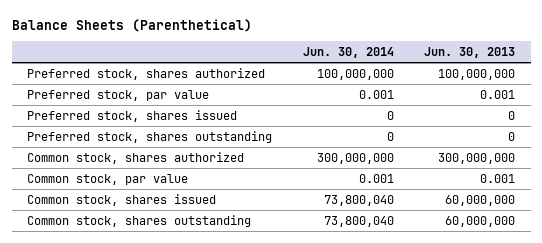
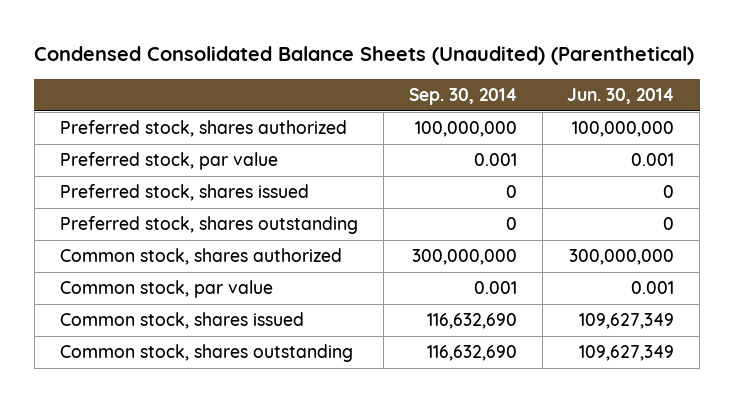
[11,18,252,32] Balance Sheets (Parenthetical) -> [34,46,695,66] Condensed Consolidated Balance Sheets (Unaudited) (Parenthetical)
[424,46,516,58] Jun. 30, 2013 -> none
none -> [408,87,517,105] Sep. 30, 2014
[323,194,394,206] 73,800,040 -> [579,313,675,330] 109,627,349
[323,215,394,227] 73,800,040 -> [579,345,675,362] 109,627,349

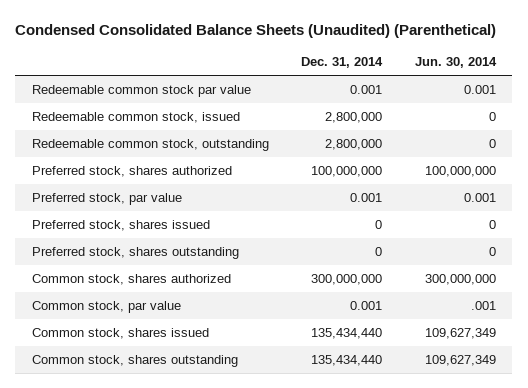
[408,87,517,105] Sep. 30, 2014 -> none
none -> [301,57,384,69] Dec. 31, 2014
none -> [31,84,251,97] Redeemable common stock par value
none -> [31,111,240,123] Redeemable common stock, issued
none -> [31,138,269,151] Redeemable common stock, outstanding
[631,281,675,295] 0.001 -> [471,300,497,310] .001

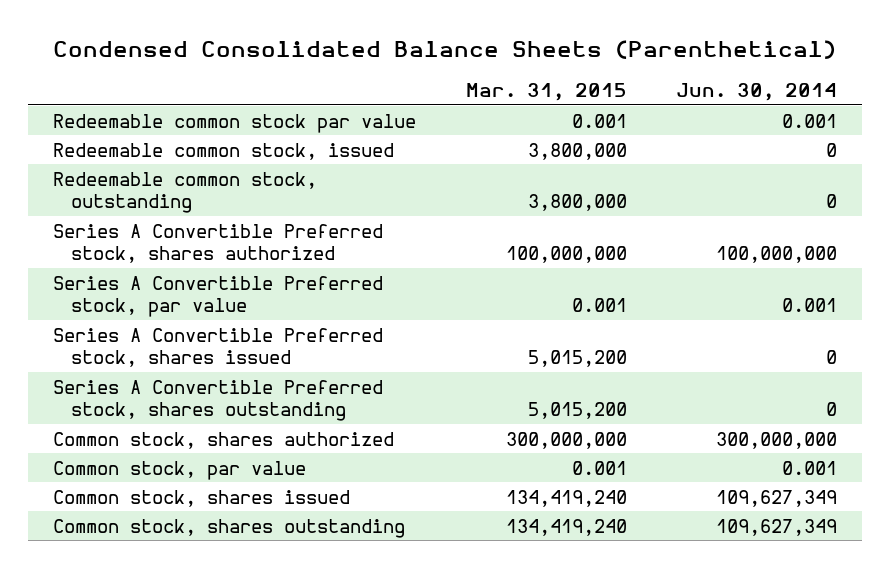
[15,24,497,39] Condensed Consolidated Balance Sheets (Unaudited) (Parenthetical) -> [53,40,837,60] Condensed Consolidated Balance Sheets (Parenthetical)
[301,57,384,69] Dec. 31, 2014 -> none
none -> [465,83,627,102] Mar. 31, 2015
[31,165,232,177] Preferred stock, shares authorized -> [53,223,384,264] Series A Convertible Preferred stock, shares authorized
[31,192,182,205] Preferred stock, par value -> [53,275,384,318] Series A Convertible Preferred stock, par value
[31,219,210,231] Preferred stock, shares issued -> [53,327,384,368] Series A Convertible Preferred stock, shares issued
[31,246,239,259] Preferred stock, shares outstanding -> [53,379,384,422] Series A Convertible Preferred stock, shares outstanding
[471,300,497,310] .001 -> [782,460,838,475] 0.001

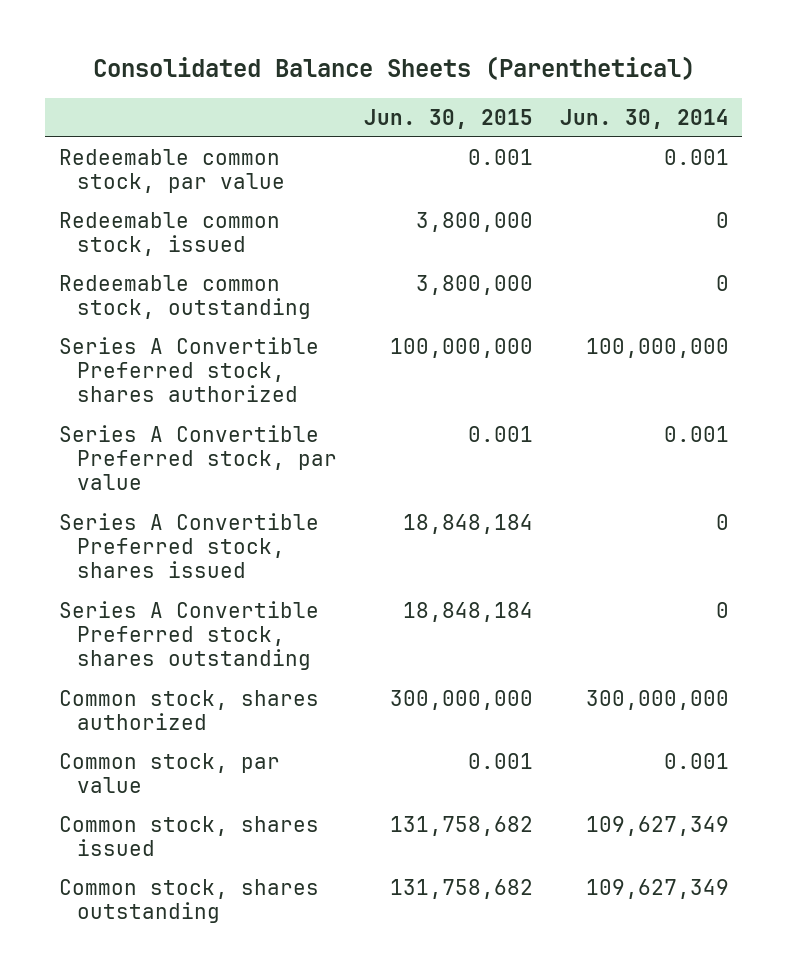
[53,40,837,60] Condensed Consolidated Balance Sheets (Parenthetical) -> [92,56,695,81] Consolidated Balance Sheets (Parenthetical)
[465,83,627,102] Mar. 31, 2015 -> none
none -> [363,108,533,129] Jun. 30, 2015
[53,113,417,133] Redeemable common stock par value -> [58,149,286,194] Redeemable common stock, par value

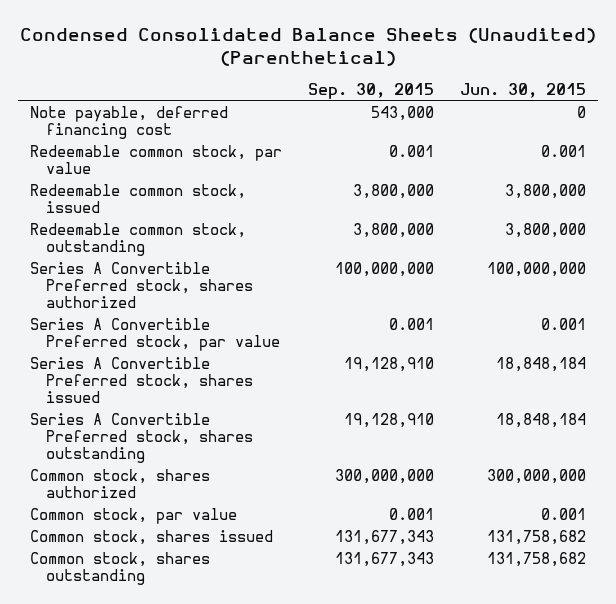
[92,56,695,81] Consolidated Balance Sheets (Parenthetical) -> [19,27,596,66] Condensed Consolidated Balance Sheets (Unaudited) (Parenthetical)
[559,108,729,129] Jun. 30, 2014 -> none
none -> [307,82,434,99] Sep. 30, 2015
none -> [30,105,229,139] Note payable, deferred financing cost

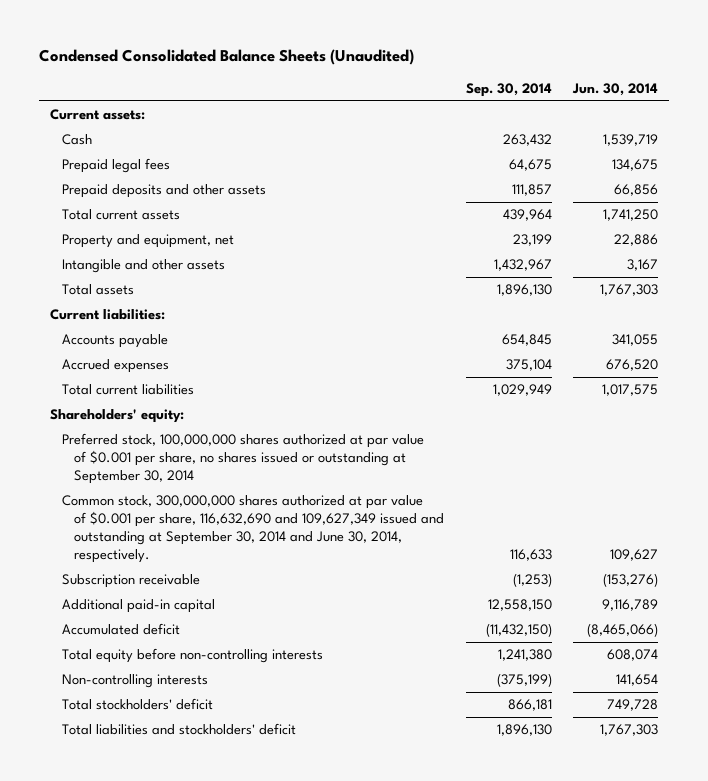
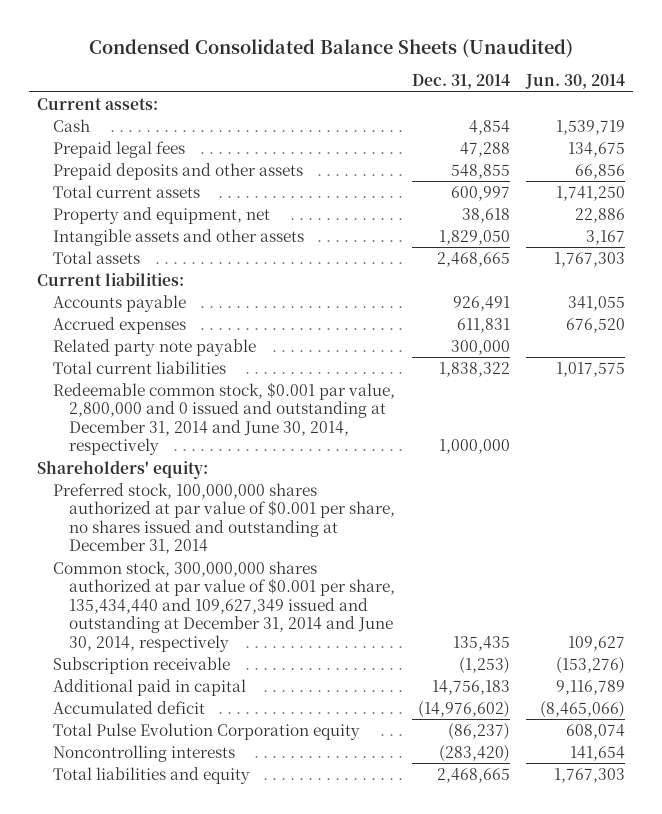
[465,83,552,98] Sep. 30, 2014 -> none
none -> [411,74,510,90] Dec. 31, 2014
[61,259,225,274] Intangible and other assets -> [53,228,305,246] Intangible assets and other assets
none -> [53,338,257,356] Related party note payable
none -> [53,381,396,456] Redeemable common stock, $0.001 par value, 2,800,000 and 0 issued and outstanding at December 31, 2014 and June 30, 2014, respectively
[61,433,424,485] Preferred stock, 100,000,000 shares authorized at par value of $0.001 per share, no shares issued or outstanding at September 30, 2014 -> [53,482,396,555] Preferred stock, 100,000,000 shares authorized at par value of $0.001 per share, no shares issued and outstanding at December 31, 2014
[61,495,444,564] Common stock, 300,000,000 shares authorized at par value of $0.001 per share, 116,632,690 and 109,627,349 issued and outstanding at September 30, 2014 and June 30, 2014, respectively. -> [53,560,396,652] Common stock, 300,000,000 shares authorized at par value of $0.001 per share, 135,434,440 and 109,627,349 issued and outstanding at December 31, 2014 and June 30, 2014, respectively
[61,599,215,614] Additional paid-in capital -> [53,678,247,696] Additional paid in capital
[61,698,213,711] Total stockholders' deficit -> none
[61,648,323,664] Total equity before non-controlling interests -> [53,722,361,740] Total Pulse Evolution Corporation equity
[61,674,208,689] Non-controlling interests -> [53,744,236,762] Noncontrolling interests
[61,723,296,736] Total liabilities and stockholders' deficit -> [53,766,251,784] Total liabilities and equity

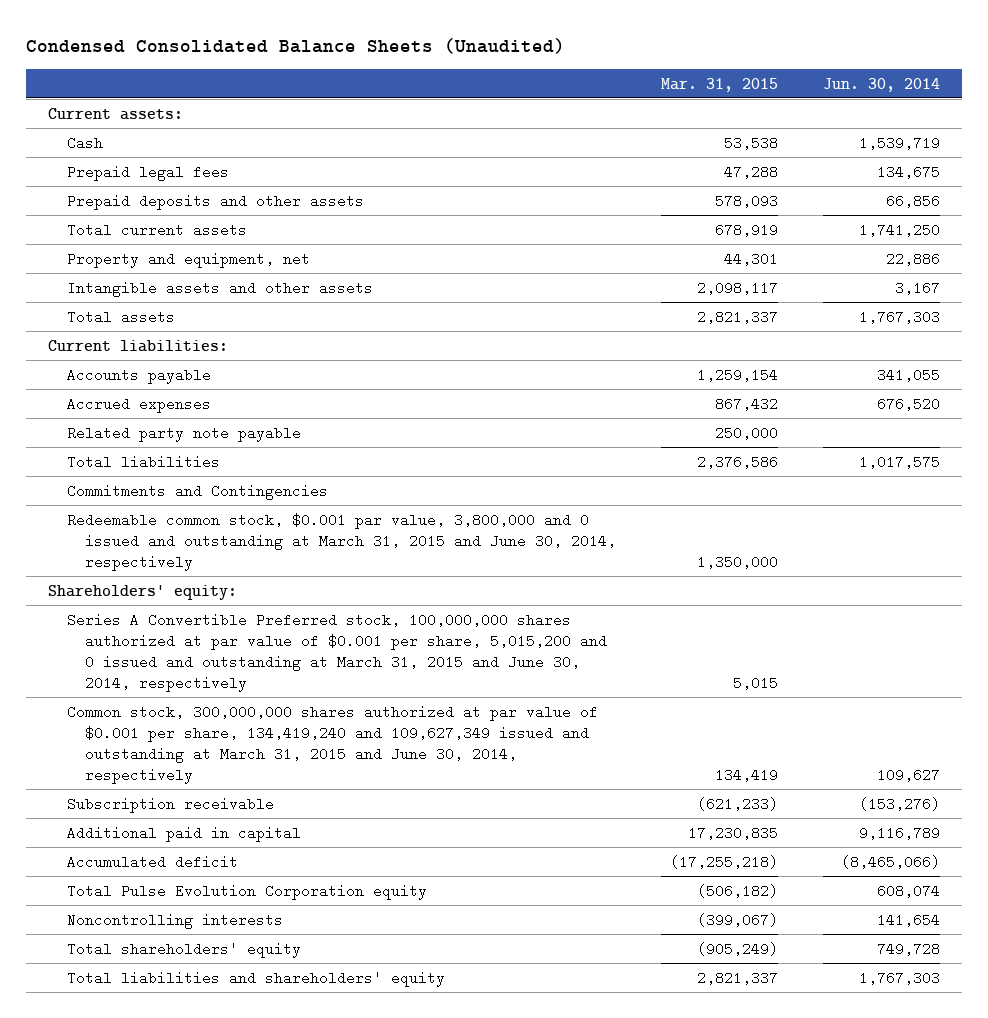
[411,74,510,90] Dec. 31, 2014 -> none
none -> [660,77,778,92] Mar. 31, 2015
[53,360,227,374] Total current liabilities -> [66,454,220,469] Total liabilities
none -> [66,483,328,500] Commitments and Contingencies
[53,381,396,456] Redeemable common stock, $0.001 par value, 2,800,000 and 0 issued and outstanding at December 31, 2014 and June 30, 2014, respectively -> [66,512,616,571] Redeemable common stock, $0.001 par value, 3,800,000 and 0 issued and outstanding at March 31, 2015 and June 30, 2014, respectively
[53,482,396,555] Preferred stock, 100,000,000 shares authorized at par value of $0.001 per share, no shares issued and outstanding at December 31, 2014 -> [66,612,607,692] Series A Convertible Preferred stock, 100,000,000 shares authorized at par value of $0.001 per share, 5,015,200 and 0 issued and outstanding at March 31, 2015 and June 30, 2014, respectively
[53,560,396,652] Common stock, 300,000,000 shares authorized at par value of $0.001 per share, 135,434,440 and 109,627,349 issued and outstanding at December 31, 2014 and June 30, 2014, respectively -> [66,704,598,784] Common stock, 300,000,000 shares authorized at par value of $0.001 per share, 134,419,240 and 109,627,349 issued and outstanding at March 31, 2015 and June 30, 2014, respectively
none -> [66,941,301,958] Total shareholders' equity
[53,766,251,784] Total liabilities and equity -> [66,970,445,987] Total liabilities and shareholders' equity

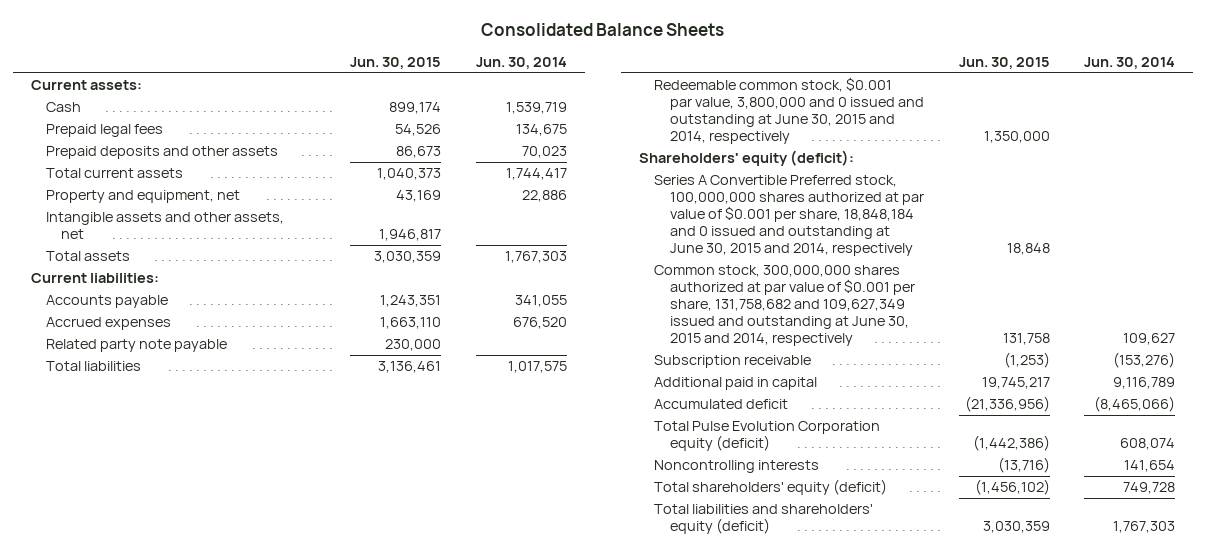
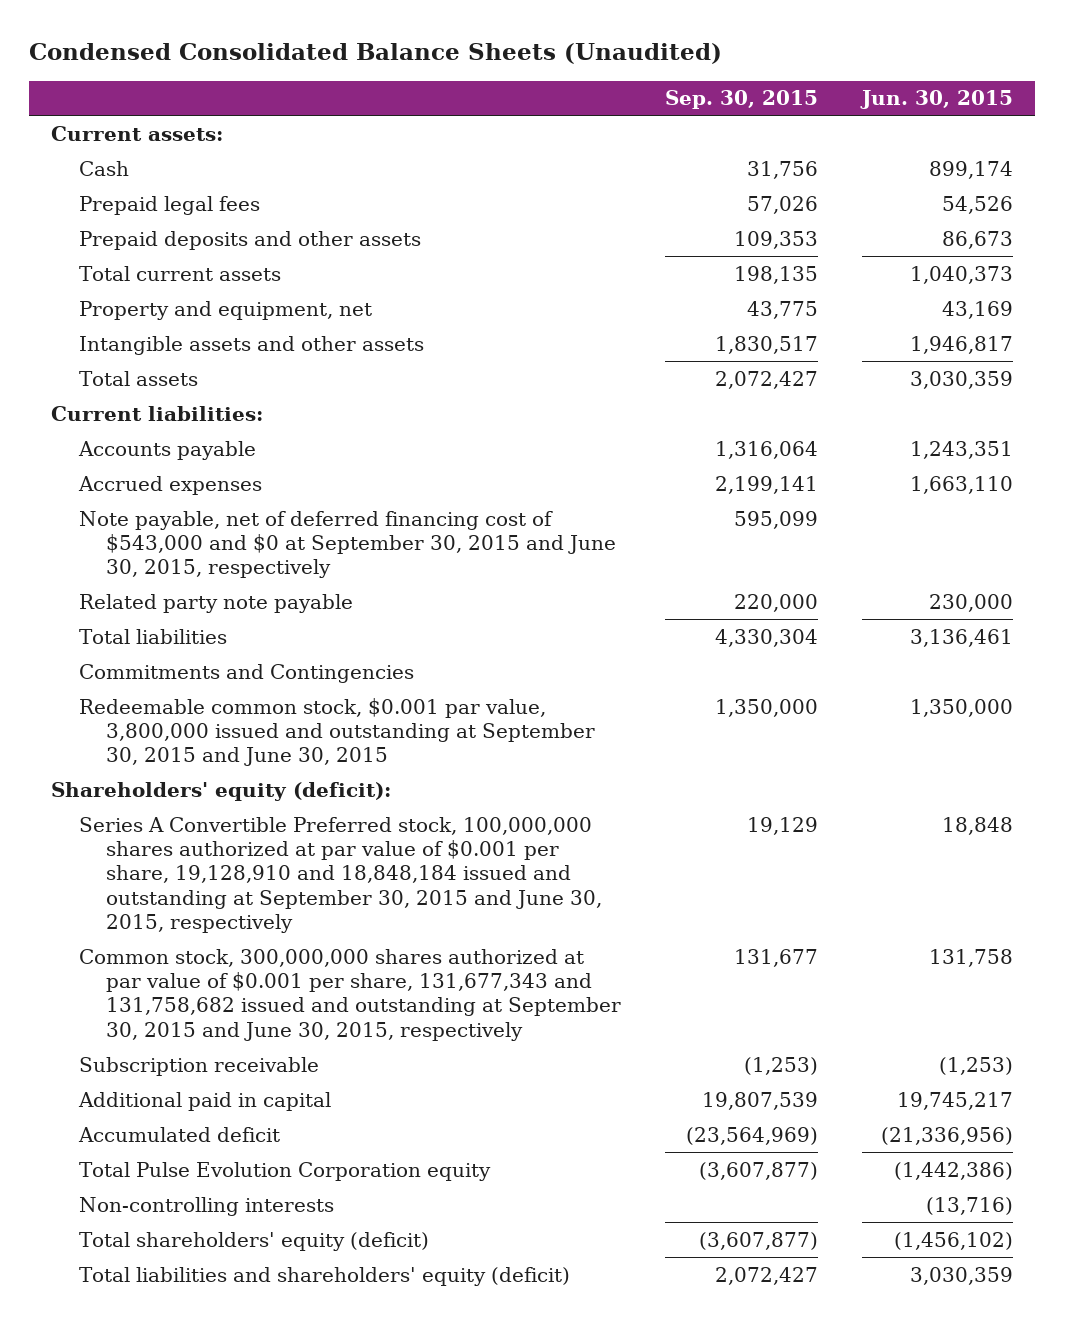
[481,23,725,37] Consolidated Balance Sheets -> [29,43,723,65] Condensed Consolidated Balance Sheets (Unaudited)
[476,57,568,70] Jun. 30, 2014 -> none
none -> [665,90,819,110] Sep. 30, 2015
[45,212,284,240] Intangible assets and other assets, net -> [78,335,424,355] Intangible assets and other assets
none -> [78,510,617,579] Note payable, net of deferred financing cost of $543,000 and $0 at September 30, 2015 and June 30, 2015, respectively
none -> [78,663,414,683] Commitments and Contingencies
[654,77,924,145] Redeemable common stock, $0.001 par value, 3,800,000 and 0 issued and outstanding at June 30, 2015 and 2014, respectively -> [78,697,596,767] Redeemable common stock, $0.001 par value, 3,800,000 issued and outstanding at September 30, 2015 and June 30, 2015
[654,175,924,257] Series A Convertible Preferred stock, 100,000,000 shares authorized at par value of $0.001 per share, 18,848,184 and 0 issued and outstanding at June 30, 2015 and 2014, respectively -> [78,816,603,934] Series A Convertible Preferred stock, 100,000,000 shares authorized at par value of $0.001 per share, 19,128,910 and 18,848,184 issued and outstanding at September 30, 2015 and June 30, 2015, respectively
[654,265,915,347] Common stock, 300,000,000 shares authorized at par value of $0.001 per share, 131,758,682 and 109,627,349 issued and outstanding at June 30, 2015 and 2014, respectively -> [78,948,622,1041] Common stock, 300,000,000 shares authorized at par value of $0.001 per share, 131,677,343 and 131,758,682 issued and outstanding at September 30, 2015 and June 30, 2015, respectively
[654,421,881,452] Total Pulse Evolution Corporation equity (deficit) -> [78,1161,491,1181] Total Pulse Evolution Corporation equity
[654,460,820,474] Noncontrolling interests -> [78,1196,334,1216] Non-controlling interests

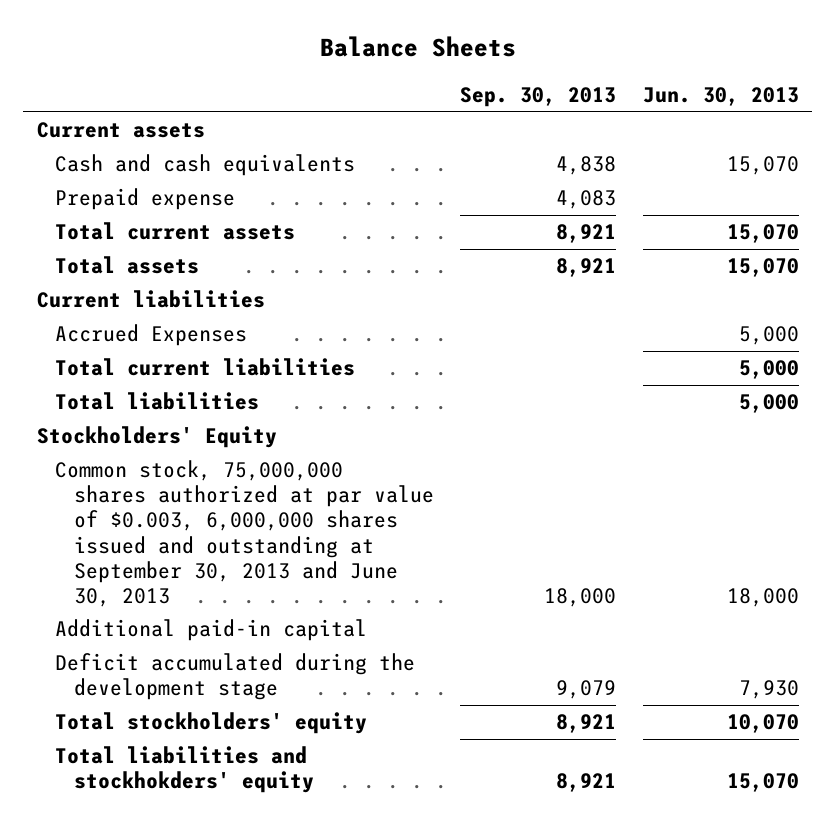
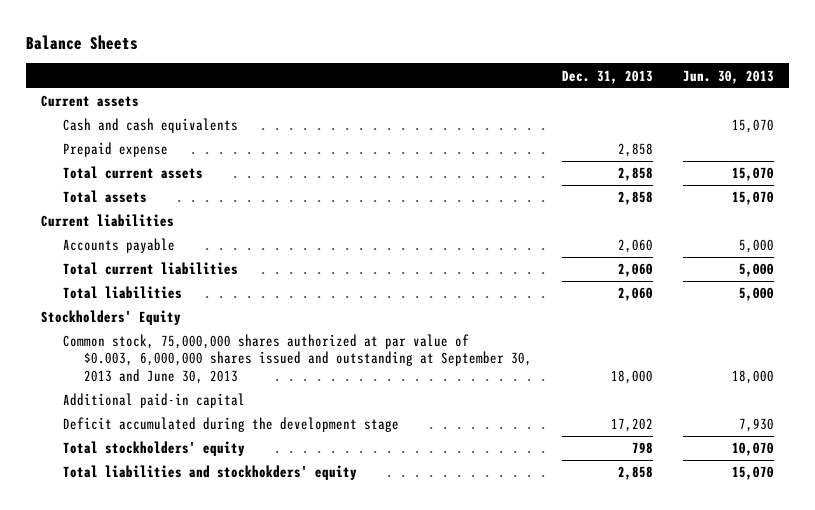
[460,87,617,108] Sep. 30, 2013 -> none
none -> [562,69,654,84] Dec. 31, 2013
[55,324,248,347] Accrued Expenses -> none
none -> [62,238,175,254] Accounts payable

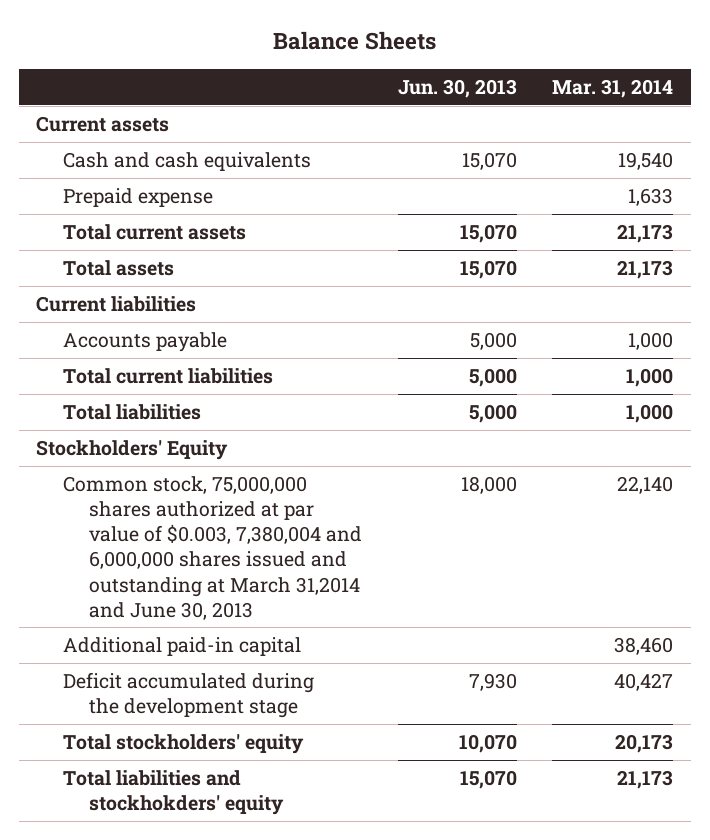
[562,69,654,84] Dec. 31, 2013 -> none
none -> [552,78,674,98] Mar. 31, 2014
[62,334,533,384] Common stock, 75,000,000 shares authorized at par value of $0.003, 6,000,000 shares issued and outstanding at September 30, 2013 and June 30, 2013 -> [62,475,363,620] Common stock, 75,000,000 shares authorized at par value of $0.003, 7,380,004 and 6,000,000 shares issued and outstanding at March 31,2014 and June 30, 2013

